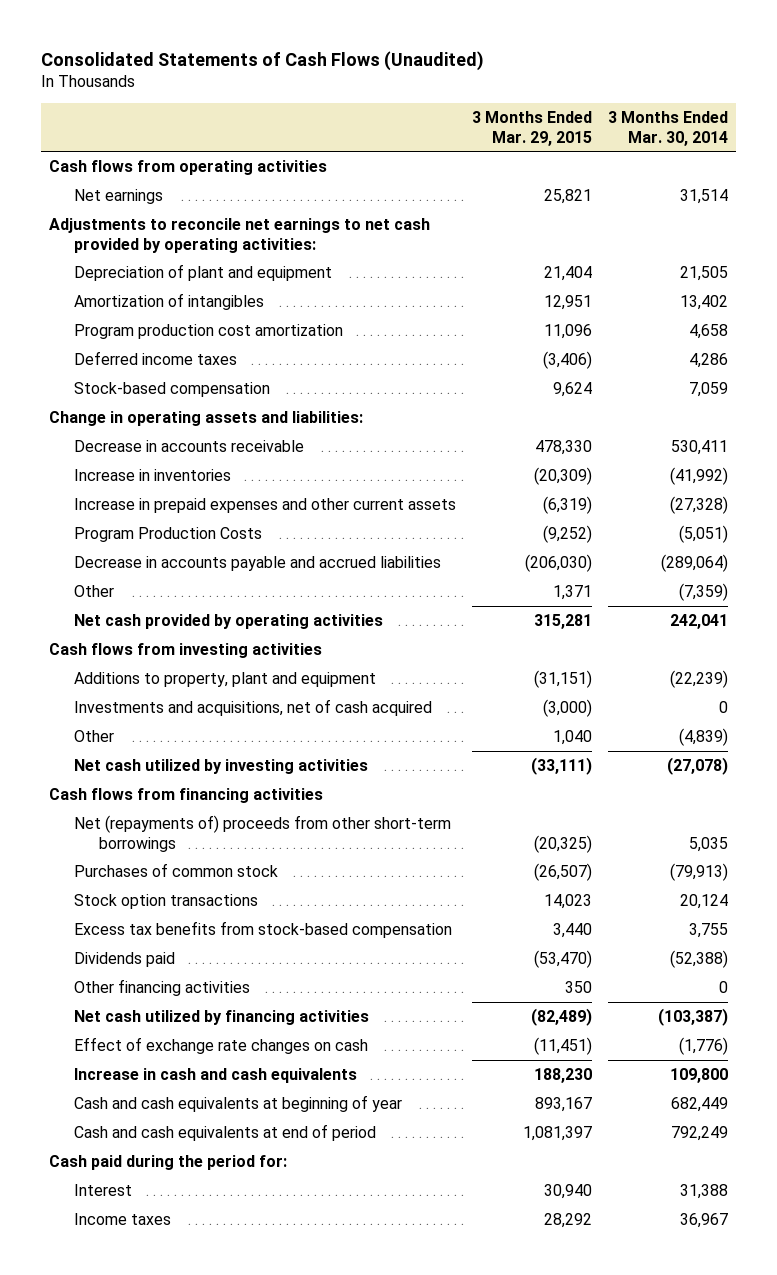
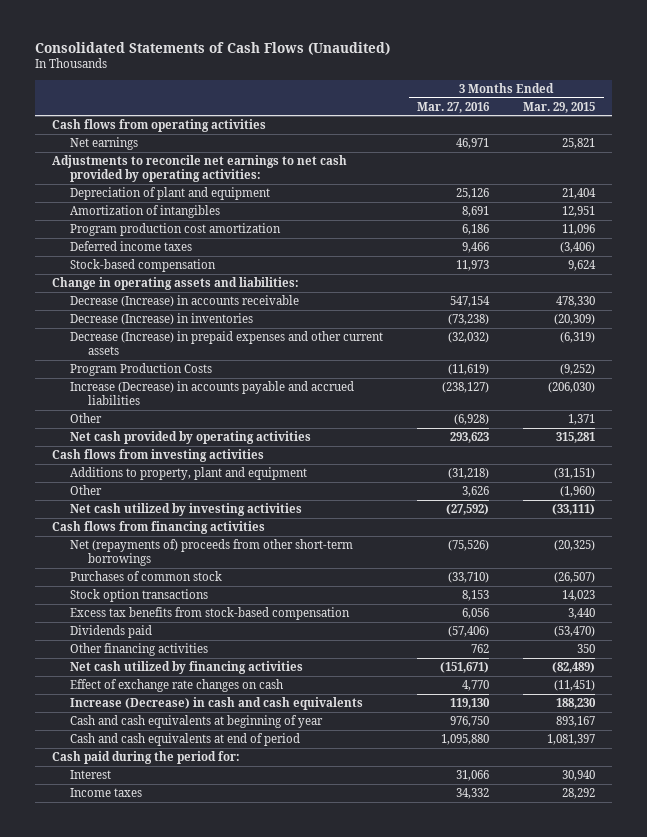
[607,110,728,146] 3 Months Ended Mar. 30, 2014 -> none
none -> [417,101,491,113] Mar. 27, 2016
[74,439,305,452] Decrease in accounts receivable -> [69,295,299,308] Decrease (Increase) in accounts receivable
[74,468,232,481] Increase in inventories -> [69,313,253,326] Decrease (Increase) in inventories
[74,497,457,513] Increase in prepaid expenses and other current assets -> [69,331,383,355] Decrease (Increase) in prepaid expenses and other current assets
[74,555,442,571] Decrease in accounts payable and accrued liabilities -> [69,381,354,405] Increase (Decrease) in accounts payable and accrued liabilities
[74,698,433,716] Investments and acquisitions, net of cash acquired -> none
[553,729,593,745] 1,040 -> [560,486,596,498] (1,960)
[74,1067,358,1083] Increase in cash and cash equivalents -> [69,697,363,711] Increase (Decrease) in cash and cash equivalents

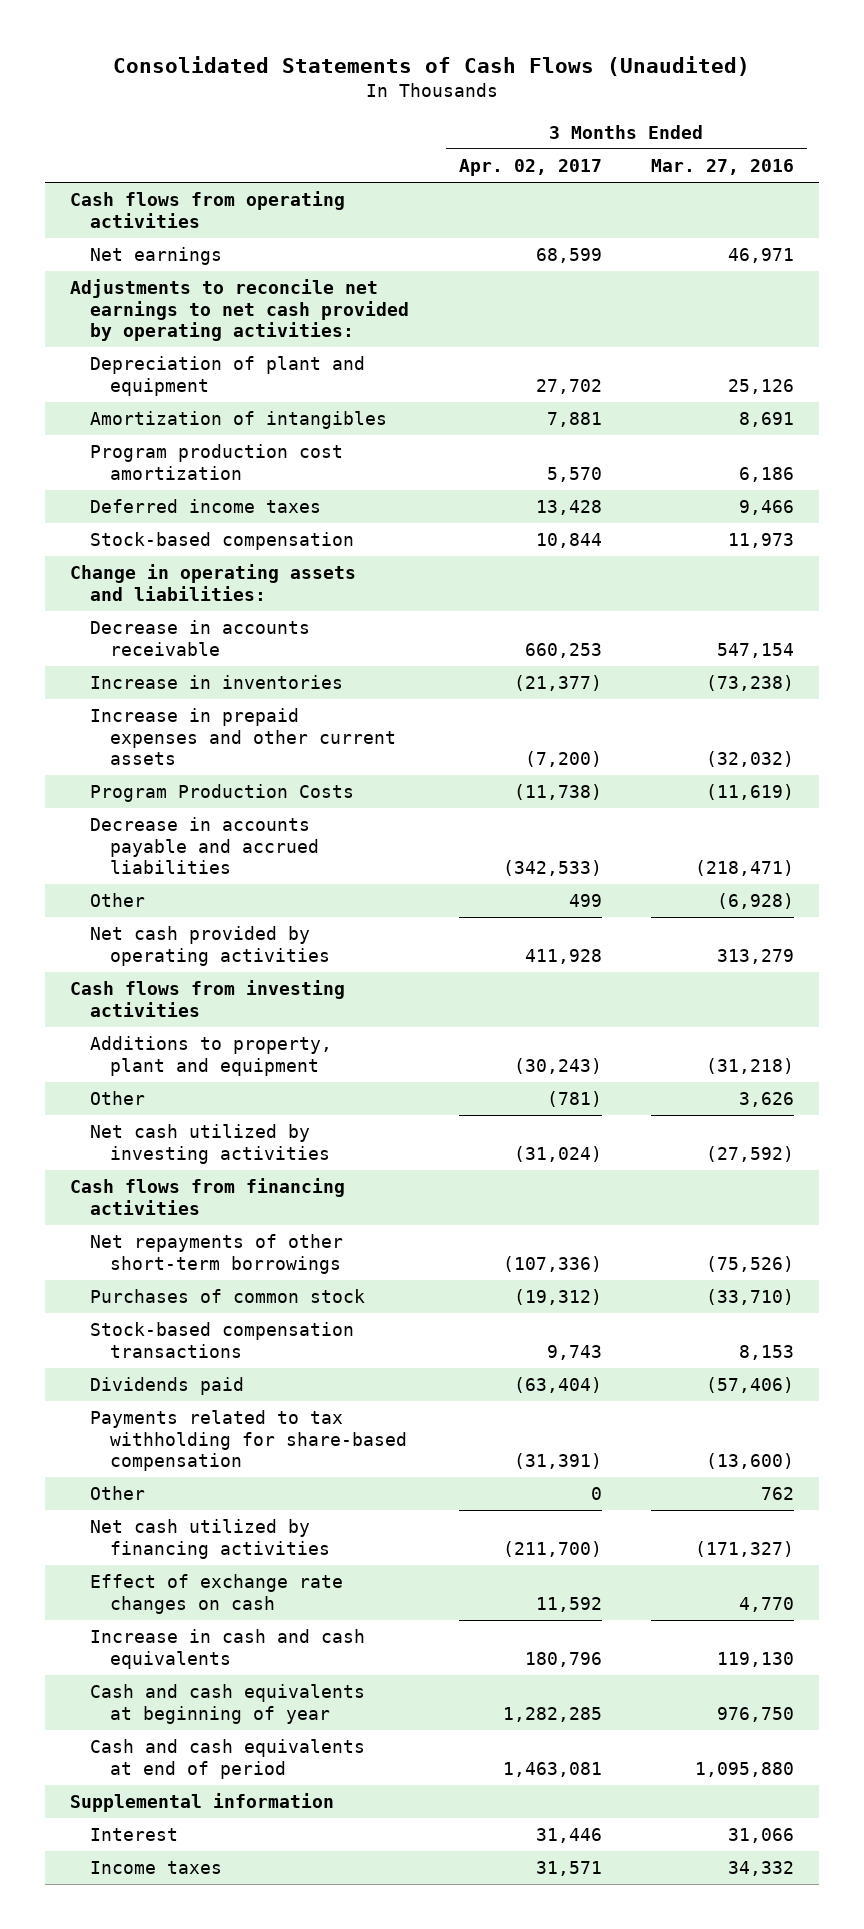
[523,101,596,113] Mar. 29, 2015 -> none
none -> [458,159,602,177] Apr. 02, 2017
[69,295,299,308] Decrease (Increase) in accounts receivable -> [89,620,310,656] Decrease in accounts receivable
[69,313,253,326] Decrease (Increase) in inventories -> [89,675,343,690] Increase in inventories
[69,331,383,355] Decrease (Increase) in prepaid expenses and other current assets -> [89,708,397,765] Increase in prepaid expenses and other current assets
[69,381,354,405] Increase (Decrease) in accounts payable and accrued liabilities -> [89,817,320,874] Decrease in accounts payable and accrued liabilities
[442,382,490,394] (238,127) -> [695,859,795,876] (218,471)
[450,432,490,444] 293,623 -> [717,948,795,964] 313,279
[69,539,353,566] Net (repayments of) proceeds from other short-term borrowings -> [89,1234,343,1274] Net repayments of other short-term borrowings
[69,607,350,621] Excess tax benefits from stock-based compensation -> none
[69,589,208,603] Stock option transactions -> [89,1322,354,1358] Stock-based compensation transactions
none -> [89,1410,408,1471] Payments related to tax withholding for share-based compensation
[69,643,208,657] Other financing activities -> [89,1486,145,1501] Other
[440,662,490,674] (151,671) -> [695,1540,795,1557] (171,327)
[69,697,363,711] Increase (Decrease) in cash and cash equivalents -> [89,1629,365,1669] Increase in cash and cash equivalents
[51,751,240,765] Cash paid during the period for: -> none
none -> [69,1793,334,1813] Supplemental information

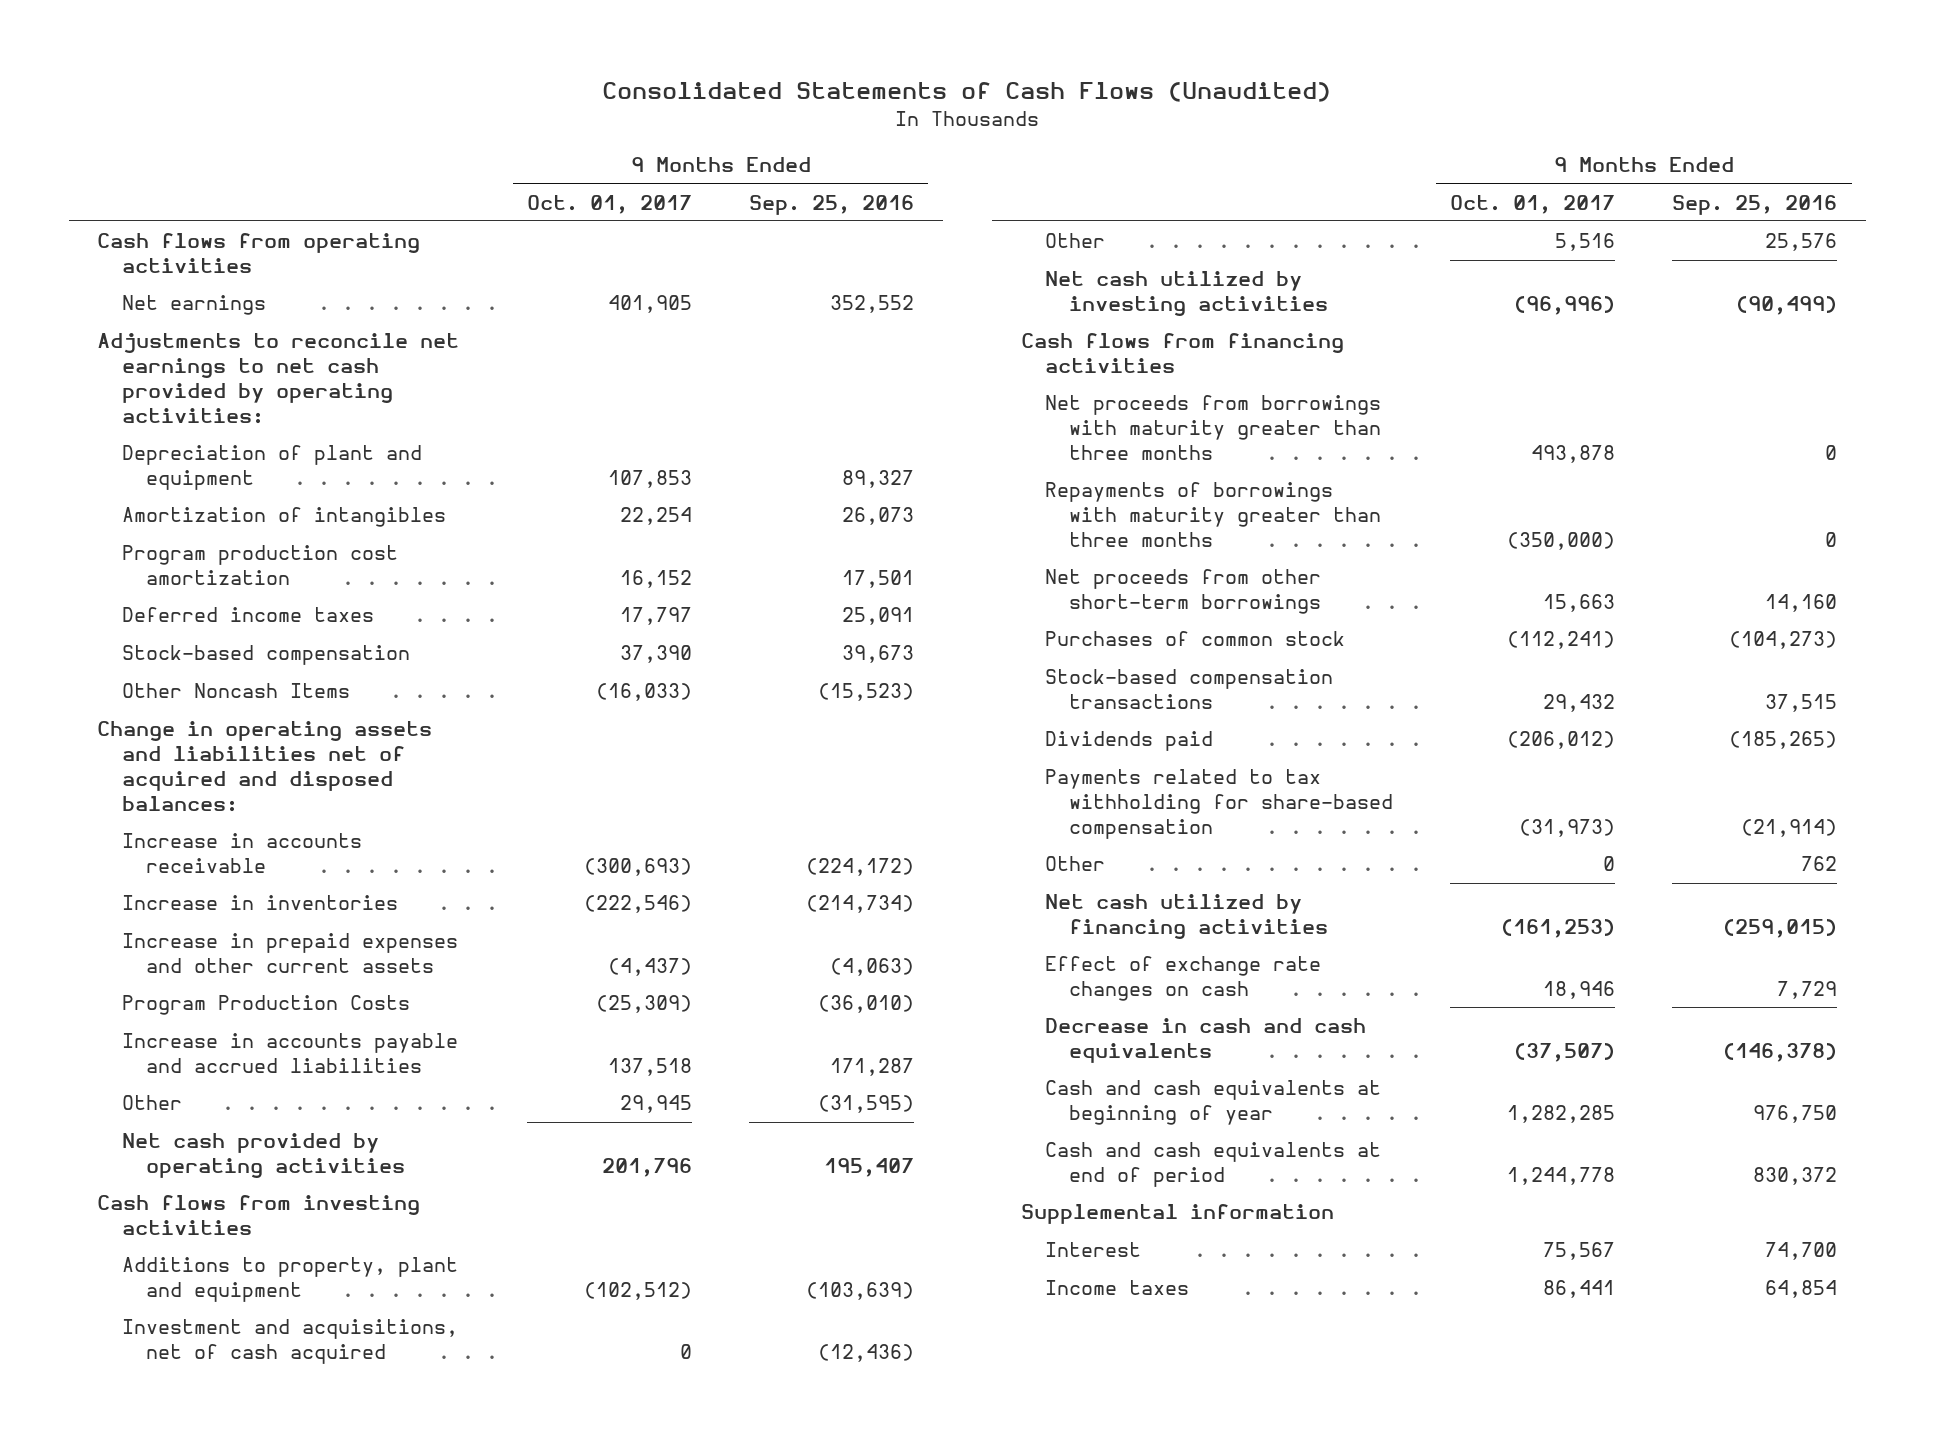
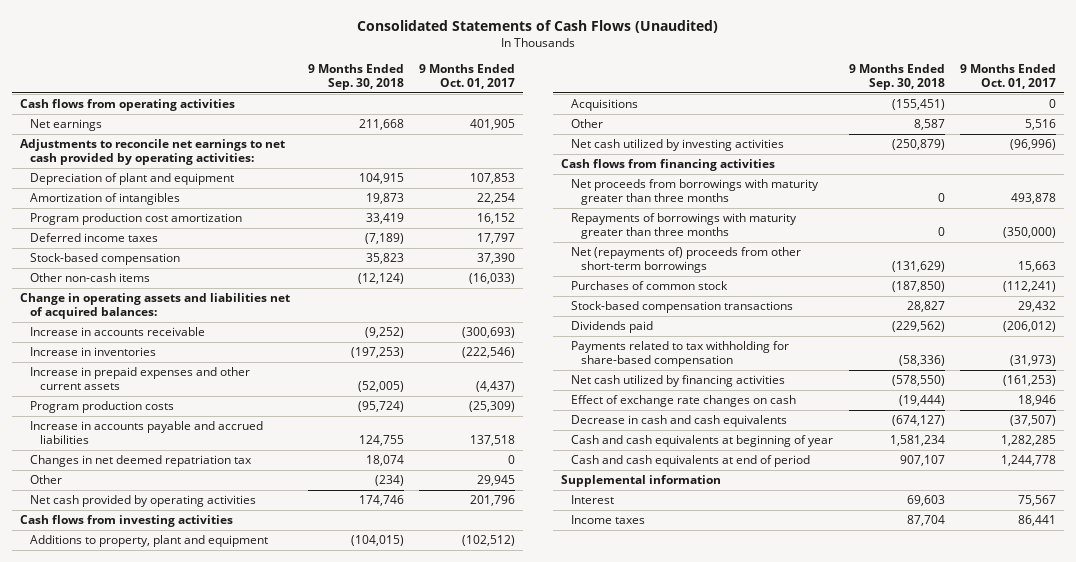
[749,194,915,215] Sep. 25, 2016 -> none
none -> [307,64,404,91] 9 Months Ended Sep. 30, 2018
[121,683,350,699] Other Noncash Items -> [30,273,151,283] Other non-cash items
[97,721,433,812] Change in operating assets and liabilities net of acquired and disposed balances: -> [20,293,291,320] Change in operating assets and liabilities net of acquired balances:
[121,995,410,1016] Program Production Costs -> [30,401,175,414] Program production costs
none -> [30,455,253,468] Changes in net deemed repatriation tax
[121,1319,458,1365] Investment and acquisitions, net of cash acquired -> [570,99,638,112] Acquisitions
[1044,569,1322,615] Net proceeds from other short-term borrowings -> [570,247,801,274] Net (repayments of) proceeds from other short-term borrowings
[1044,856,1105,872] Other -> none

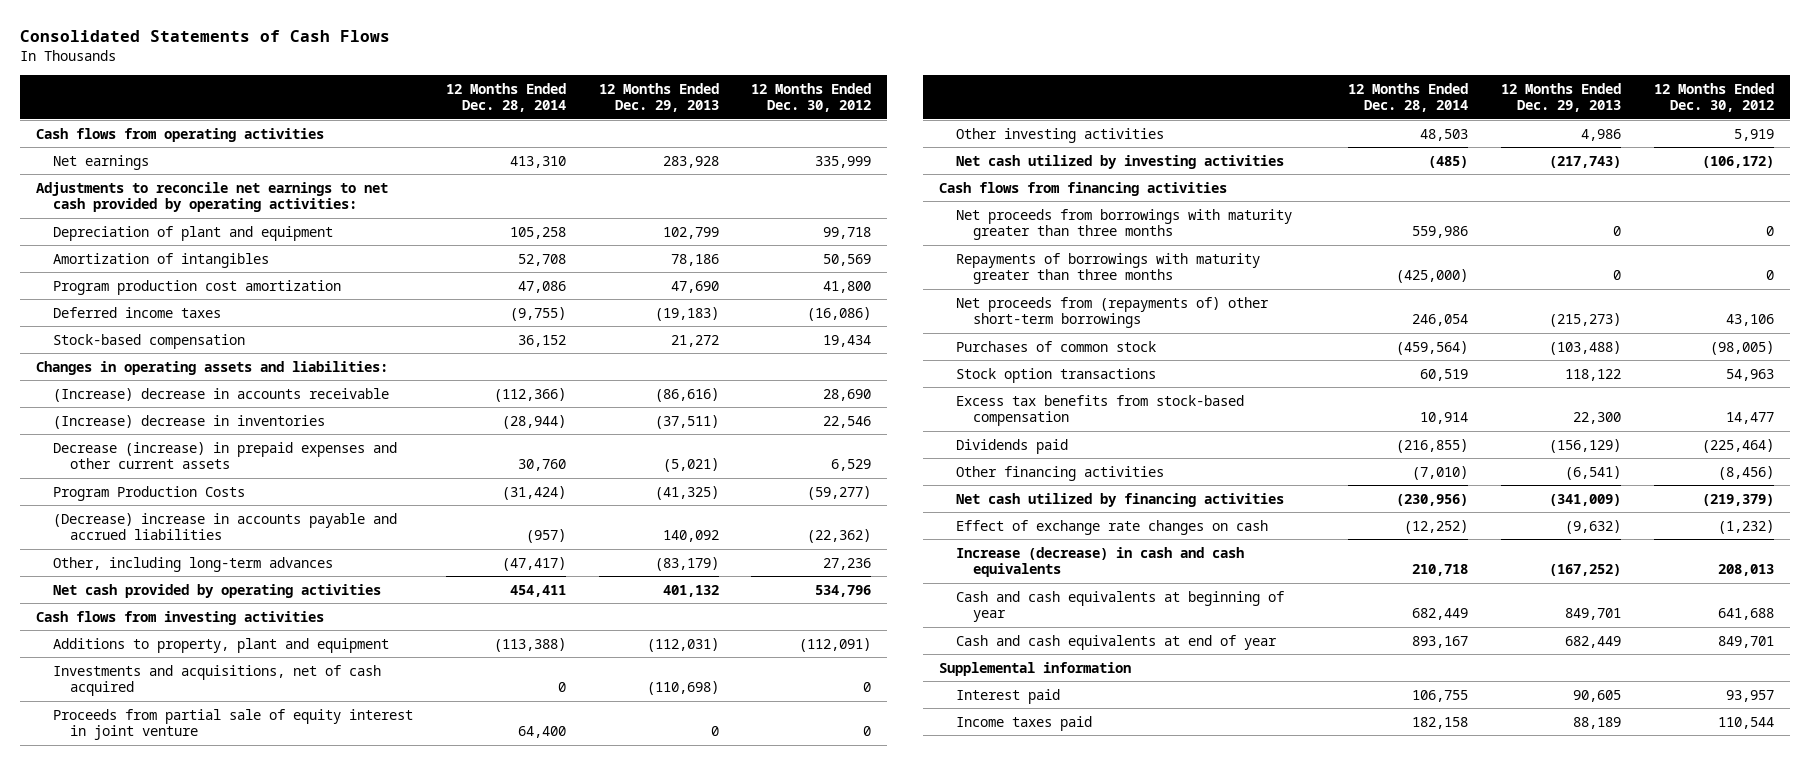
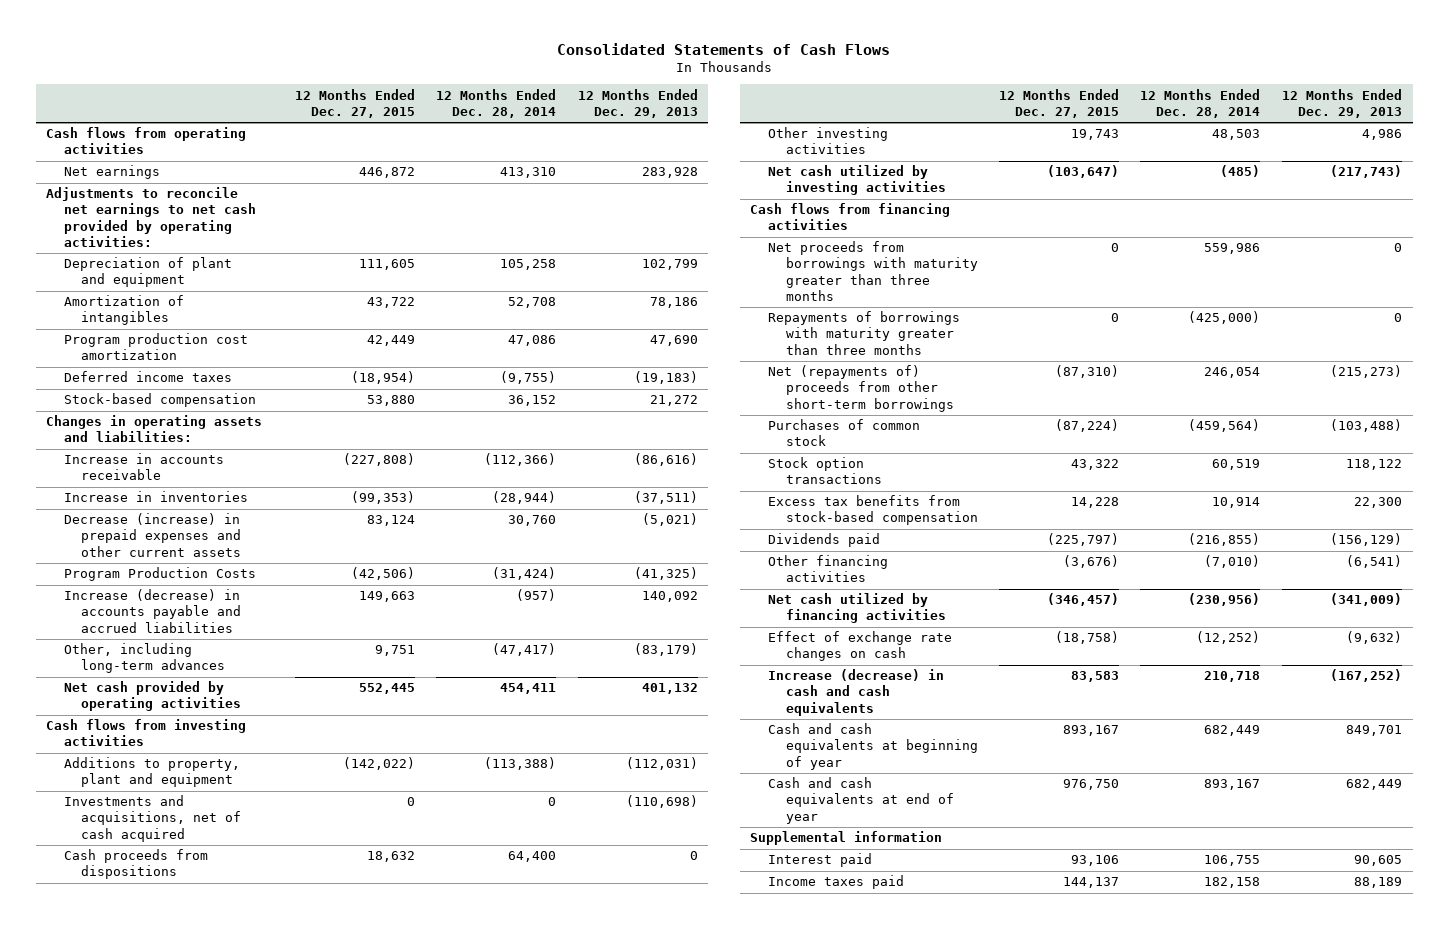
[751,82,872,113] 12 Months Ended Dec. 30, 2012 -> none
none -> [294,88,415,118] 12 Months Ended Dec. 27, 2015
[53,387,390,402] (Increase) decrease in accounts receivable -> [63,453,224,481] Increase in accounts receivable
[53,414,326,429] (Increase) decrease in inventories -> [63,491,248,503] Increase in inventories
[53,512,398,541] (Decrease) increase in accounts payable and accrued liabilities -> [63,589,242,633] Increase (decrease) in accounts payable and accrued liabilities
[53,708,414,741] Proceeds from partial sale of equity interest in joint venture -> [63,849,208,880] Cash proceeds from dispositions
[955,296,1269,329] Net proceeds from (repayments of) other short-term borrowings -> [767,365,954,412] Net (repayments of) proceeds from other short-term borrowings

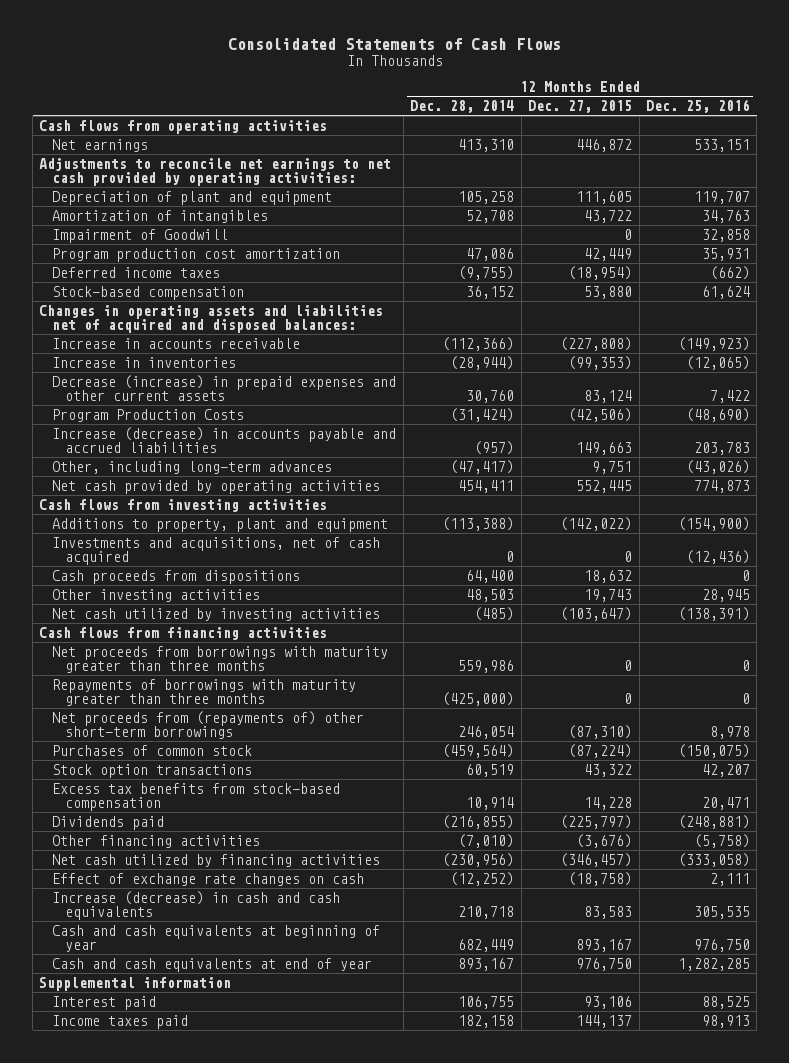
[577,88,698,118] 12 Months Ended Dec. 29, 2013 -> none
none -> [645,98,750,113] Dec. 25, 2016
none -> [52,228,229,243] Impairment of Goodwill
[46,415,263,443] Changes in operating assets and liabilities: -> [39,304,384,334] Changes in operating assets and liabilities net of acquired and disposed balances:
[767,365,954,412] Net (repayments of) proceeds from other short-term borrowings -> [52,710,365,740] Net proceeds from (repayments of) other short-term borrowings

